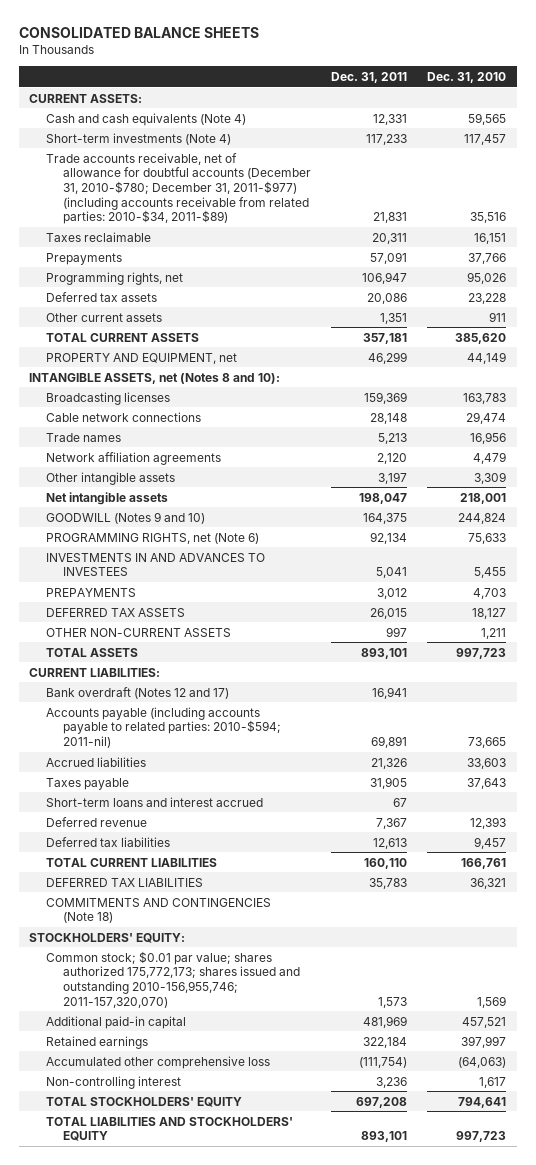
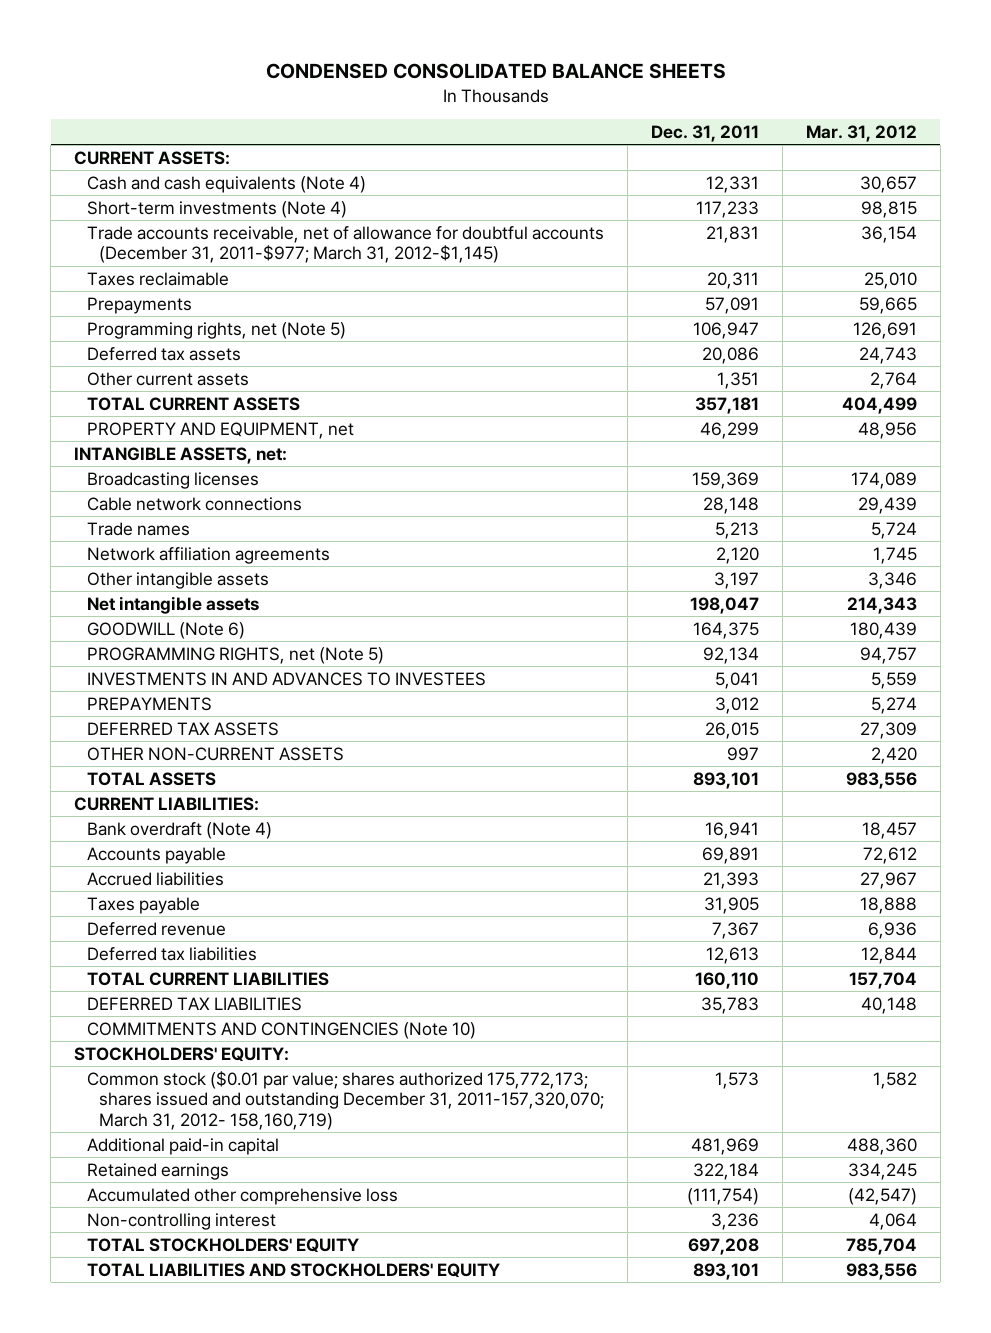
[19,27,260,39] CONSOLIDATED BALANCE SHEETS -> [265,62,726,79] CONDENSED CONSOLIDATED BALANCE SHEETS
[427,71,507,83] Dec. 31, 2010 -> none
none -> [805,124,917,142] Mar. 31, 2012
[46,152,311,225] Trade accounts receivable, net of allowance for doubtful accounts (December 31, 2010-$780; December 31, 2011-$977) (including accounts receivable from related parties: 2010-$34, 2011-$89) -> [86,225,604,264] Trade accounts receivable, net of allowance for doubtful accounts (December 31, 2011-$977; March 31, 2012-$1,145)
[46,271,184,285] Programming rights, net -> [86,321,346,339] Programming rights, net (Note 5)
[29,372,281,384] INTANGIBLE ASSETS, net (Notes 8 and 10): -> [74,446,288,464] INTANGIBLE ASSETS, net:
[46,511,206,524] GOODWILL (Notes 9 and 10) -> [86,621,245,639] GOODWILL (Note 6)
[46,532,260,544] PROGRAMMING RIGHTS, net (Note 6) -> [86,646,384,664] PROGRAMMING RIGHTS, net (Note 5)
[46,686,230,699] Bank overdraft (Notes 12 and 17) -> [86,821,272,839] Bank overdraft (Note 4)
[46,706,281,748] Accounts payable (including accounts payable to related parties: 2010-$594; 2011-nil) -> [86,846,226,864] Accounts payable
[370,757,407,769] 21,326 -> [702,871,759,889] 21,393
[46,796,264,807] Short-term loans and interest accrued -> none
[46,897,272,924] COMMITMENTS AND CONTINGENCIES (Note 18) -> [86,1021,476,1039] COMMITMENTS AND CONTINGENCIES (Note 10)
[46,950,300,1008] Common stock; $0.01 par value; shares authorized 175,772,173; shares issued and outstanding 2010-156,955,746; 2011-157,320,070) -> [86,1070,604,1130] Common stock ($0.01 par value; shares authorized 175,772,173; shares issued and outstanding December 31, 2011-157,320,070; March 31, 2012- 158,160,719)

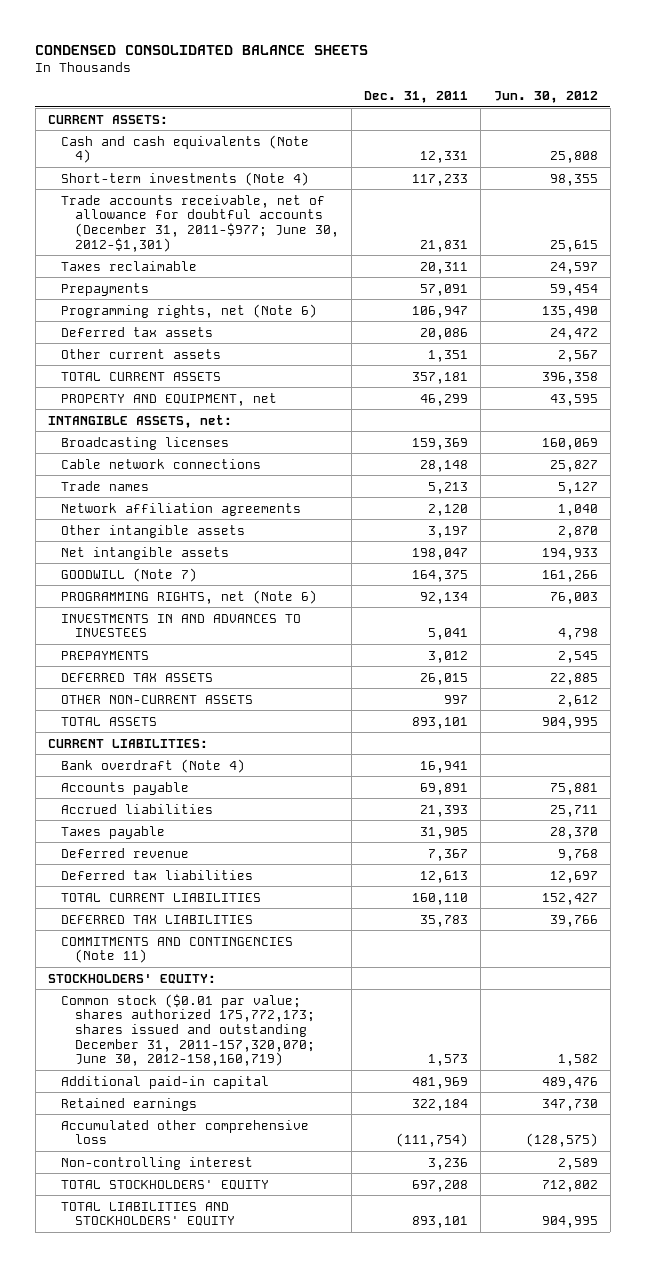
[805,124,917,142] Mar. 31, 2012 -> none
none -> [493,91,598,104] Jun. 30, 2012
[86,225,604,264] Trade accounts receivable, net of allowance for doubtful accounts (December 31, 2011-$977; March 31, 2012-$1,145) -> [61,194,339,252] Trade accounts receivable, net of allowance for doubtful accounts (December 31, 2011-$977; June 30, 2012-$1,301)
[86,321,346,339] Programming rights, net (Note 5) -> [61,303,318,318] Programming rights, net (Note 6)
[86,621,245,639] GOODWILL (Note 6) -> [61,567,198,582] GOODWILL (Note 7)
[86,646,384,664] PROGRAMMING RIGHTS, net (Note 5) -> [61,589,318,604] PROGRAMMING RIGHTS, net (Note 6)
[86,1021,476,1039] COMMITMENTS AND CONTINGENCIES (Note 10) -> [61,936,294,964] COMMITMENTS AND CONTINGENCIES (Note 11)
[86,1070,604,1130] Common stock ($0.01 par value; shares authorized 175,772,173; shares issued and outstanding December 31, 2011-157,320,070; March 31, 2012- 158,160,719) -> [61,993,315,1067] Common stock ($0.01 par value; shares authorized 175,772,173; shares issued and outstanding December 31, 2011-157,320,070; June 30, 2012-158,160,719)

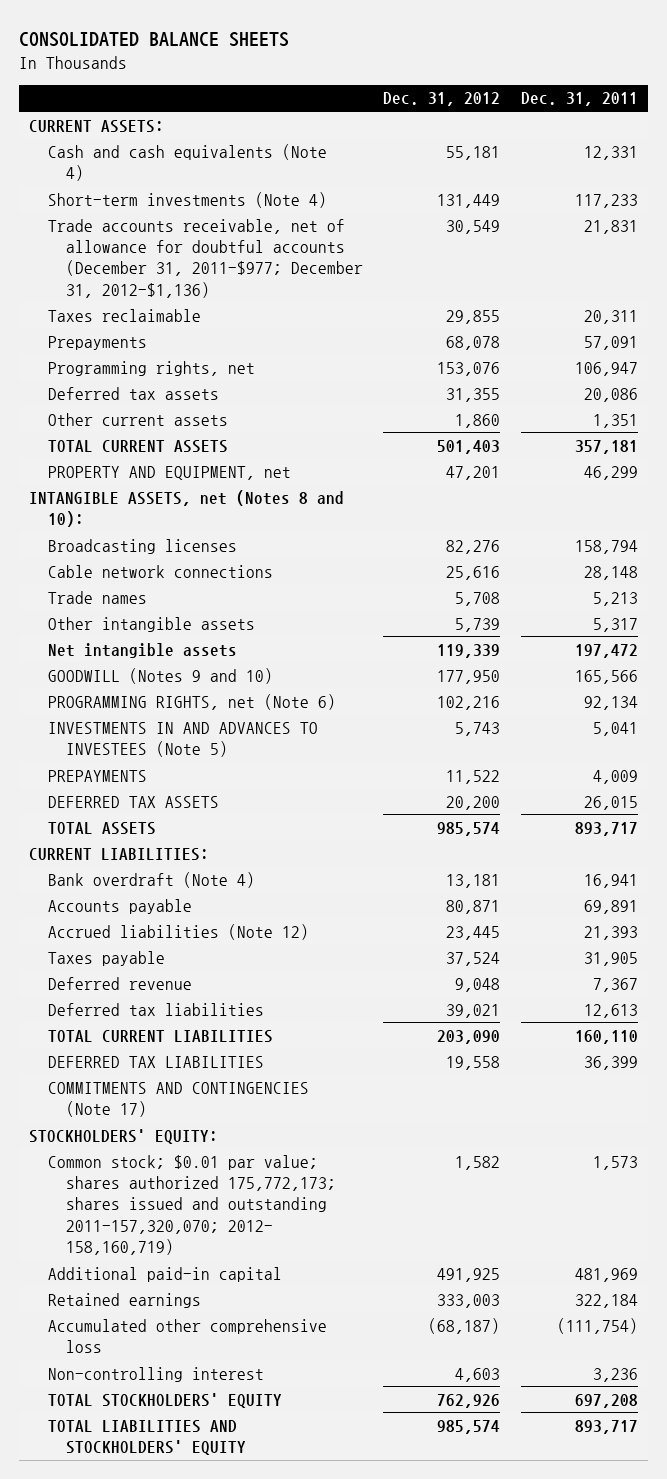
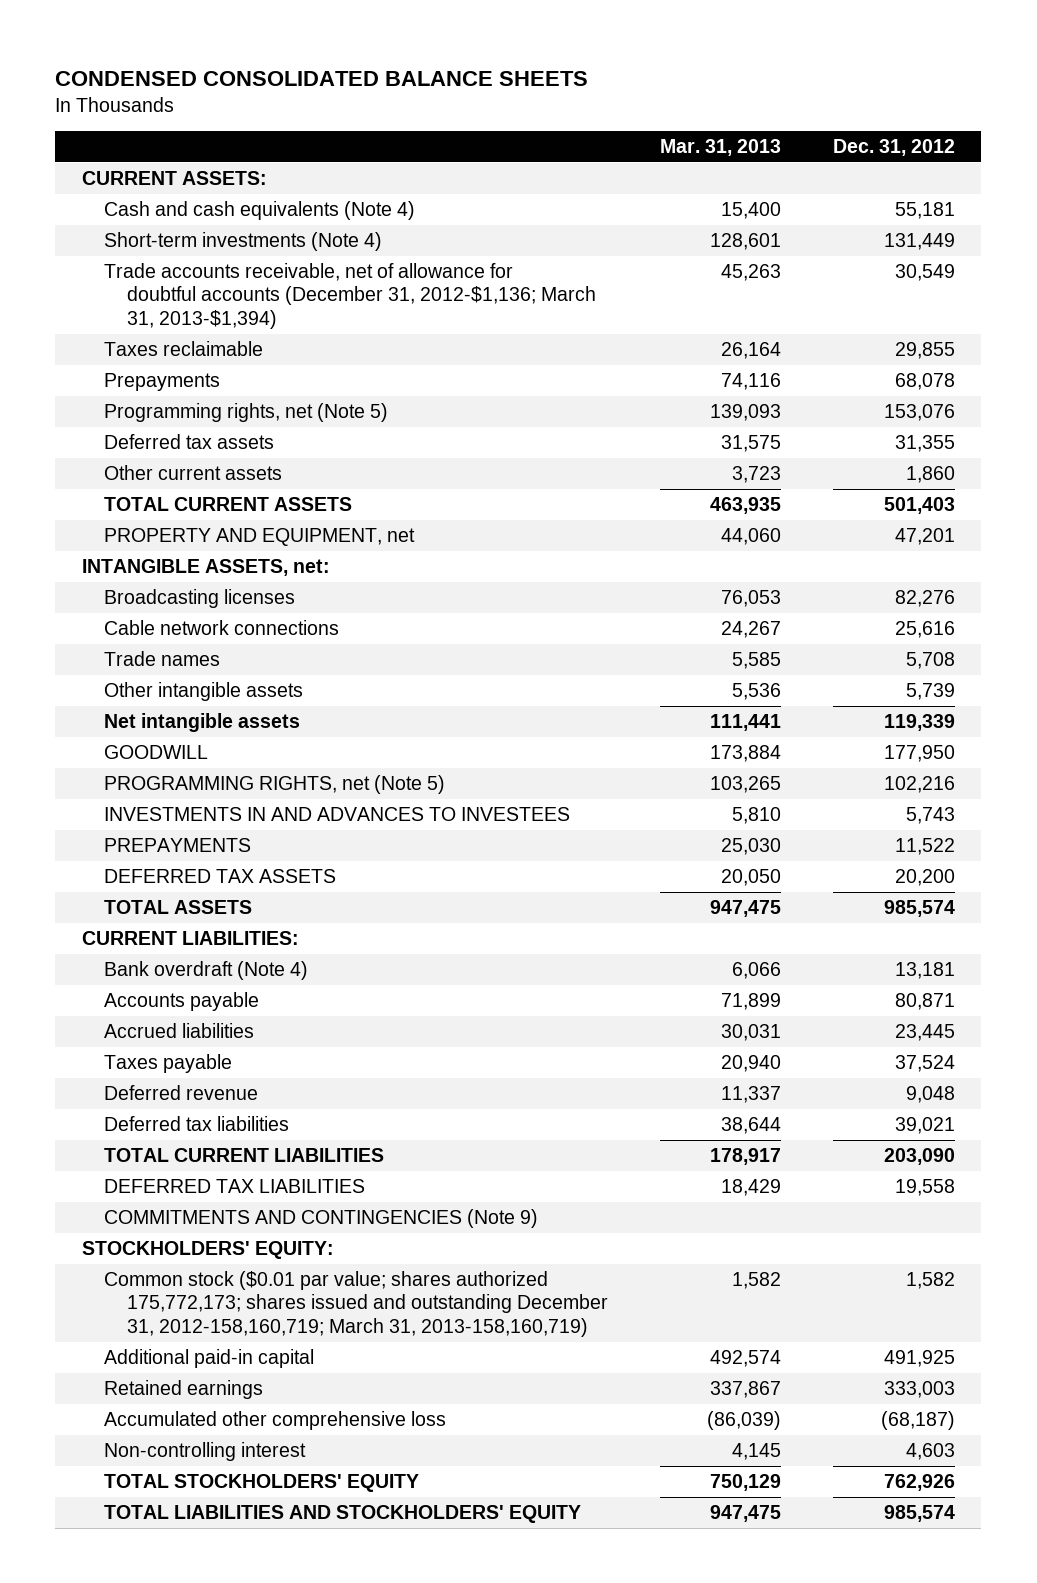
[18,32,289,48] CONSOLIDATED BALANCE SHEETS -> [55,70,589,86] CONDENSED CONSOLIDATED BALANCE SHEETS
[520,92,638,107] Dec. 31, 2011 -> none
none -> [659,138,781,156] Mar. 31, 2013
[47,218,363,298] Trade accounts receivable, net of allowance for doubtful accounts (December 31, 2011-$977; December 31, 2012-$1,136) -> [104,262,596,329] Trade accounts receivable, net of allowance for doubtful accounts (December 31, 2012-$1,136; March 31, 2013-$1,394)
[47,360,255,376] Programming rights, net -> [104,402,389,422] Programming rights, net (Note 5)
[29,489,345,527] INTANGIBLE ASSETS, net (Notes 8 and 10): -> [81,558,330,576] INTANGIBLE ASSETS, net:
[47,667,273,684] GOODWILL (Notes 9 and 10) -> [104,744,209,759] GOODWILL
[47,693,336,710] PROGRAMMING RIGHTS, net (Note 6) -> [104,774,446,794] PROGRAMMING RIGHTS, net (Note 5)
[47,721,318,757] INVESTMENTS IN AND ADVANCES TO INVESTEES (Note 5) -> [104,806,571,821] INVESTMENTS IN AND ADVANCES TO INVESTEES
[47,923,309,940] Accrued liabilities (Note 12) -> [104,1022,255,1038] Accrued liabilities
[47,1081,309,1117] COMMITMENTS AND CONTINGENCIES (Note 17) -> [104,1208,539,1228] COMMITMENTS AND CONTINGENCIES (Note 9)
[47,1154,336,1256] Common stock; $0.01 par value; shares authorized 175,772,173; shares issued and outstanding 2011-157,320,070; 2012- 158,160,719) -> [104,1270,608,1337] Common stock ($0.01 par value; shares authorized 175,772,173; shares issued and outstanding December 31, 2012-158,160,719; March 31, 2013-158,160,719)

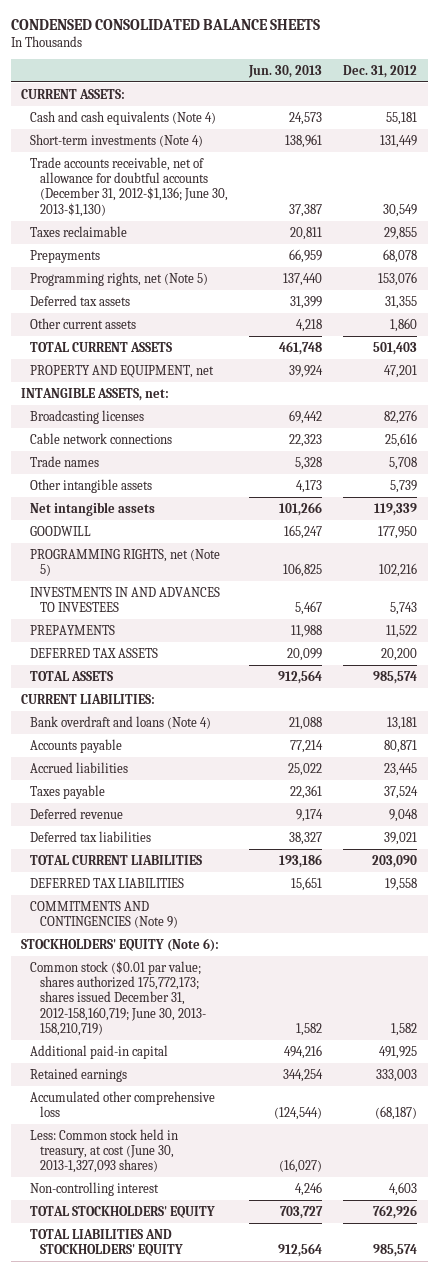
[659,138,781,156] Mar. 31, 2013 -> none
none -> [248,64,323,78] Jun. 30, 2013
[104,262,596,329] Trade accounts receivable, net of allowance for doubtful accounts (December 31, 2012-$1,136; March 31, 2013-$1,394) -> [30,156,228,217] Trade accounts receivable, net of allowance for doubtful accounts (December 31, 2012-$1,136; June 30, 2013-$1,130)
[104,960,309,980] Bank overdraft (Note 4) -> [30,715,212,729] Bank overdraft and loans (Note 4)
[81,1240,334,1259] STOCKHOLDERS' EQUITY: -> [21,937,220,952] STOCKHOLDERS' EQUITY (Note 6):
[104,1270,608,1337] Common stock ($0.01 par value; shares authorized 175,772,173; shares issued and outstanding December 31, 2012-158,160,719; March 31, 2013-158,160,719) -> [30,960,206,1036] Common stock ($0.01 par value; shares authorized 175,772,173; shares issued December 31, 2012-158,160,719; June 30, 2013- 158,210,719)
none -> [30,1128,179,1174] Less: Common stock held in treasury, at cost (June 30, 2013-1,327,093 shares)

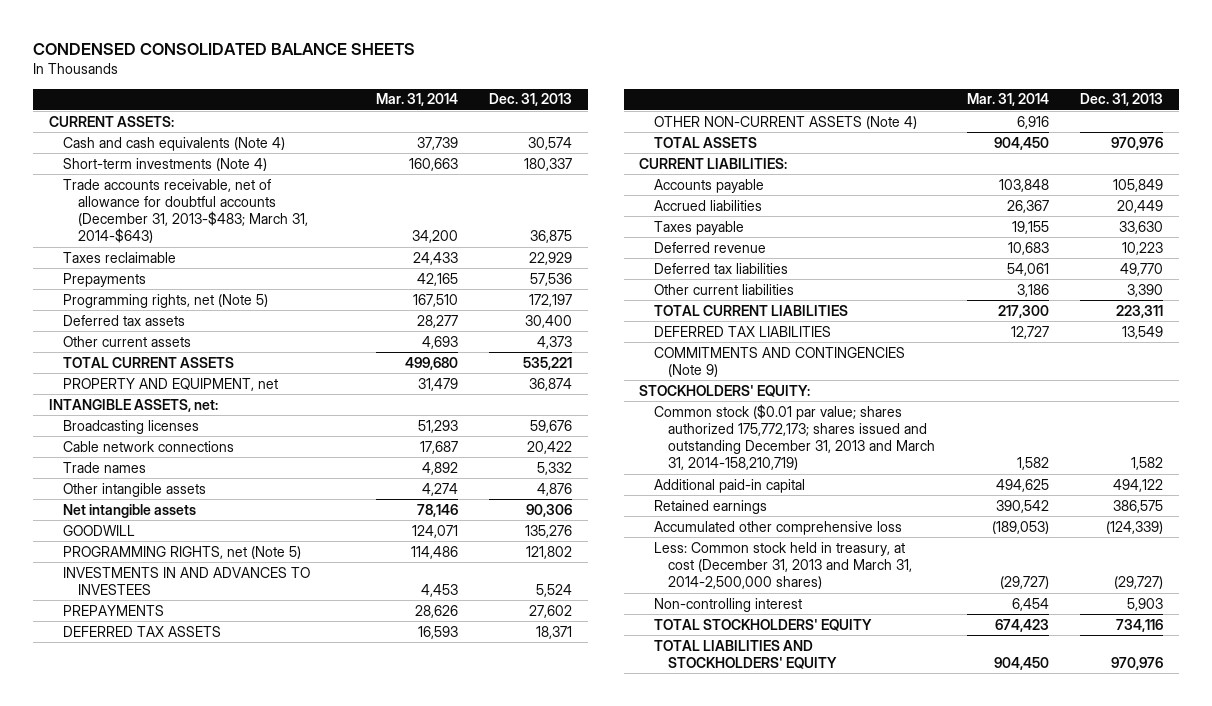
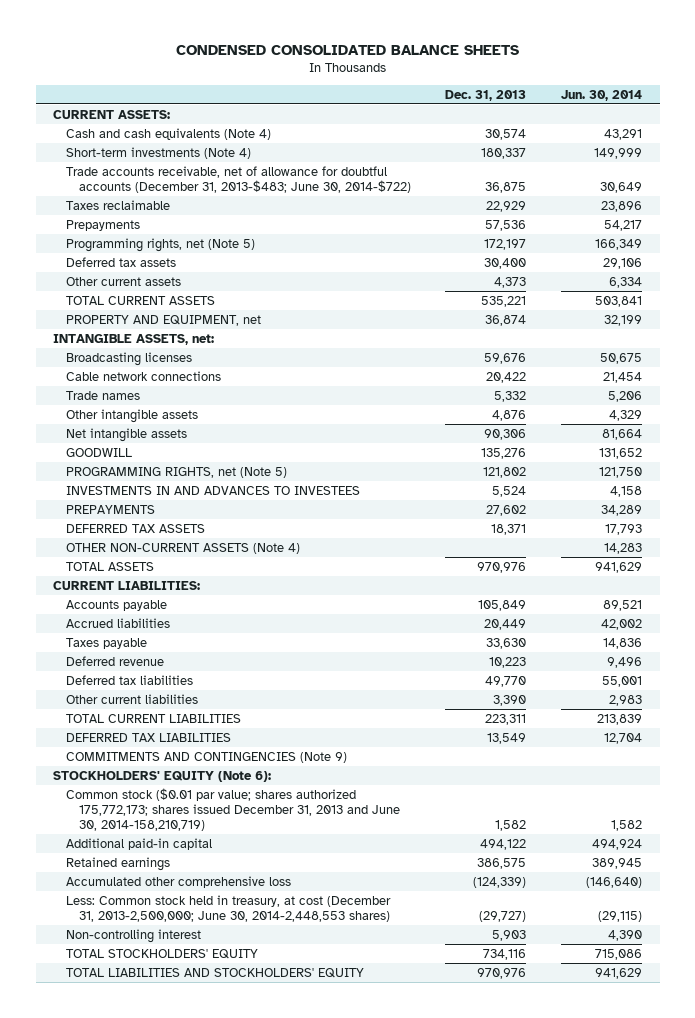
[376,93,459,107] Mar. 31, 2014 -> none
none -> [561,89,643,101] Jun. 30, 2014
[63,178,308,244] Trade accounts receivable, net of allowance for doubtful accounts (December 31, 2013-$483; March 31, 2014-$643) -> [65,165,411,193] Trade accounts receivable, net of allowance for doubtful accounts (December 31, 2013-$483; June 30, 2014-$722)
[639,384,811,397] STOCKHOLDERS' EQUITY: -> [53,770,272,782] STOCKHOLDERS' EQUITY (Note 6):
[653,403,936,471] Common stock ($0.01 par value; shares authorized 175,772,173; shares issued and outstanding December 31, 2013 and March 31, 2014-158,210,719) -> [65,787,400,832] Common stock ($0.01 par value; shares authorized 175,772,173; shares issued December 31, 2013 and June 30, 2014-158,210,719)
[653,541,913,590] Less: Common stock held in treasury, at cost (December 31, 2013 and March 31, 2014-2,500,000 shares) -> [65,894,391,922] Less: Common stock held in treasury, at cost (December 31, 2013-2,500,000; June 30, 2014-2,448,553 shares)

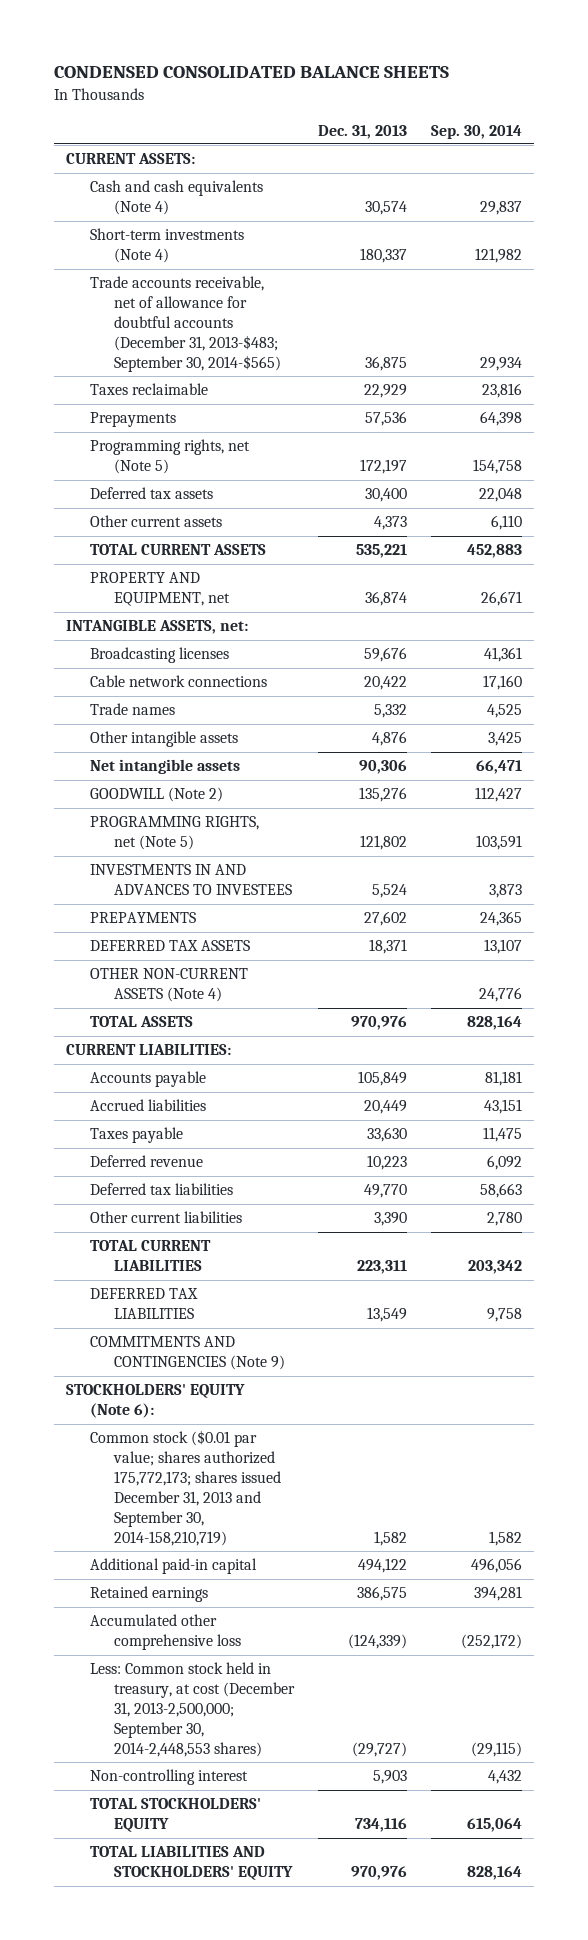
[561,89,643,101] Jun. 30, 2014 -> none
none -> [431,124,523,139] Sep. 30, 2014
[65,165,411,193] Trade accounts receivable, net of allowance for doubtful accounts (December 31, 2013-$483; June 30, 2014-$722) -> [89,276,282,372] Trade accounts receivable, net of allowance for doubtful accounts (December 31, 2013-$483; September 30, 2014-$565)
[65,447,132,457] GOODWILL -> [89,787,223,803] GOODWILL (Note 2)
[65,787,400,832] Common stock ($0.01 par value; shares authorized 175,772,173; shares issued December 31, 2013 and June 30, 2014-158,210,719) -> [89,1430,282,1546] Common stock ($0.01 par value; shares authorized 175,772,173; shares issued December 31, 2013 and September 30, 2014-158,210,719)
[65,894,391,922] Less: Common stock held in treasury, at cost (December 31, 2013-2,500,000; June 30, 2014-2,448,553 shares) -> [89,1662,296,1757] Less: Common stock held in treasury, at cost (December 31, 2013-2,500,000; September 30, 2014-2,448,553 shares)

